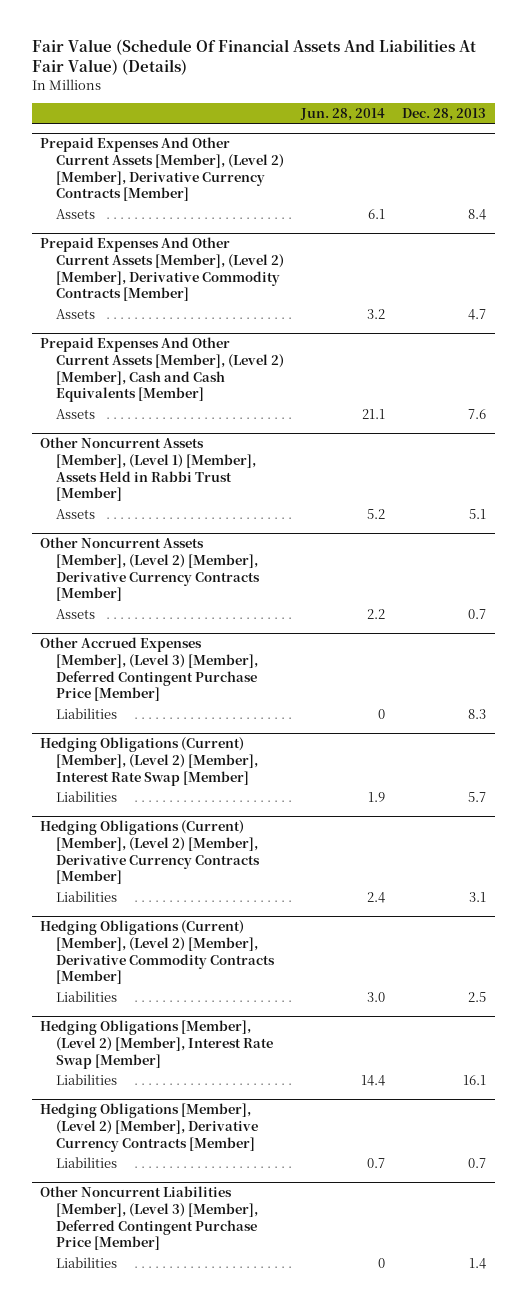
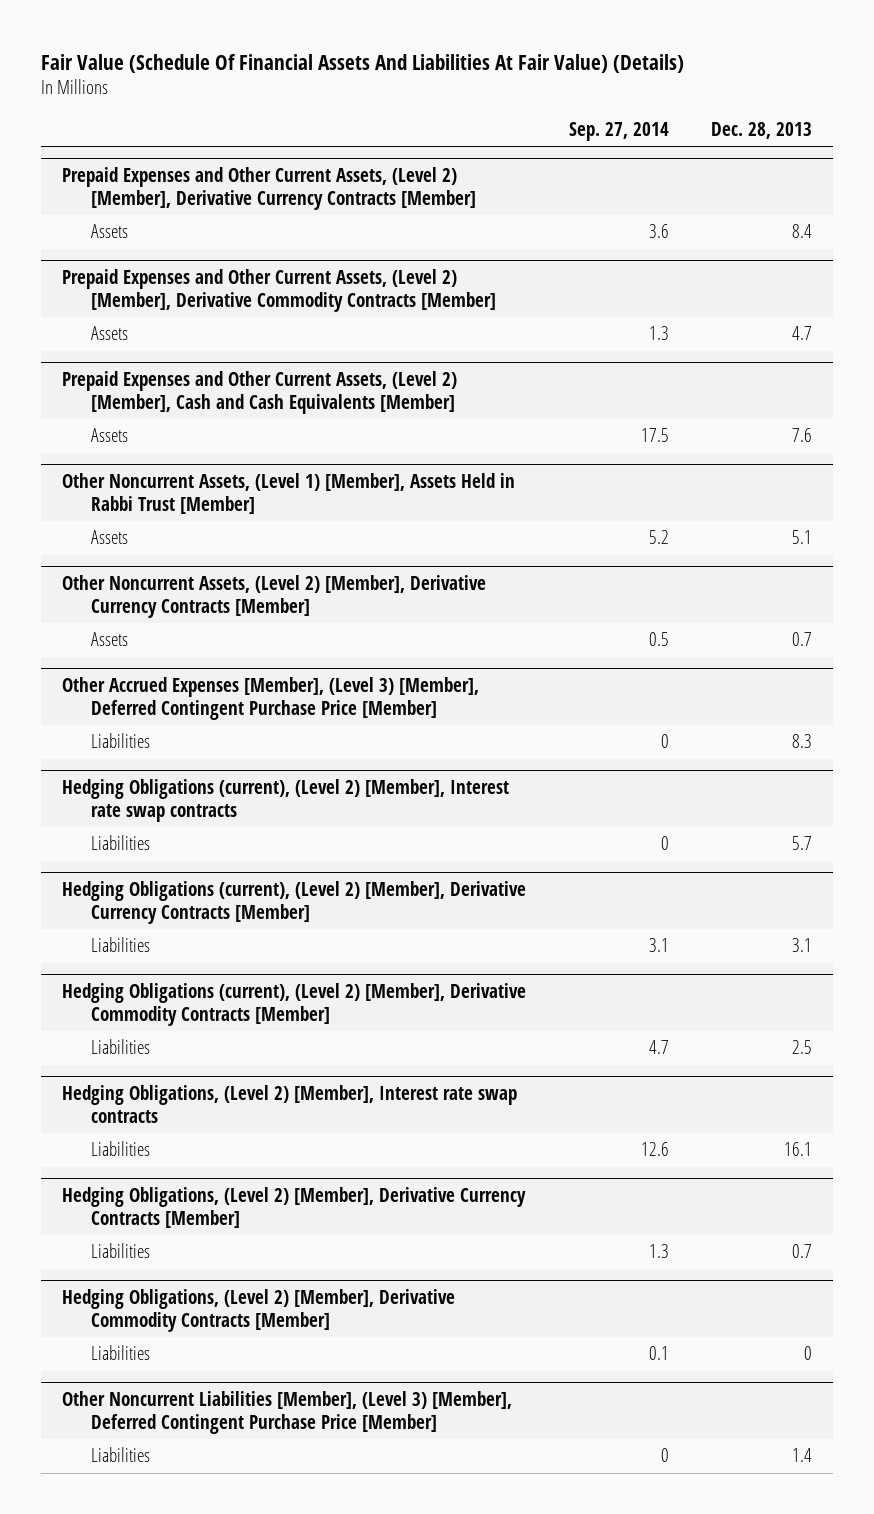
[299,108,385,122] Jun. 28, 2014 -> none
none -> [568,122,669,142] Sep. 27, 2014
[40,137,284,202] Prepaid Expenses And Other Current Assets [Member], (Level 2) [Member], Derivative Currency Contracts [Member] -> [62,166,476,210] Prepaid Expenses and Other Current Assets, (Level 2) [Member], Derivative Currency Contracts [Member]
[40,237,284,302] Prepaid Expenses And Other Current Assets [Member], (Level 2) [Member], Derivative Commodity Contracts [Member] -> [62,268,496,312] Prepaid Expenses and Other Current Assets, (Level 2) [Member], Derivative Commodity Contracts [Member]
[40,337,284,403] Prepaid Expenses And Other Current Assets [Member], (Level 2) [Member], Cash and Cash Equivalents [Member] -> [62,370,458,414] Prepaid Expenses and Other Current Assets, (Level 2) [Member], Cash and Cash Equivalents [Member]
[40,437,256,502] Other Noncurrent Assets [Member], (Level 1) [Member], Assets Held in Rabbi Trust [Member] -> [62,472,516,514] Other Noncurrent Assets, (Level 1) [Member], Assets Held in Rabbi Trust [Member]
[40,537,260,602] Other Noncurrent Assets [Member], (Level 2) [Member], Derivative Currency Contracts [Member] -> [62,574,487,618] Other Noncurrent Assets, (Level 2) [Member], Derivative Currency Contracts [Member]
[40,737,258,786] Hedging Obligations (Current) [Member], (Level 2) [Member], Interest Rate Swap [Member] -> [62,778,510,822] Hedging Obligations (current), (Level 2) [Member], Interest rate swap contracts
[40,820,260,885] Hedging Obligations (Current) [Member], (Level 2) [Member], Derivative Currency Contracts [Member] -> [62,880,527,924] Hedging Obligations (current), (Level 2) [Member], Derivative Currency Contracts [Member]
[40,920,275,985] Hedging Obligations (Current) [Member], (Level 2) [Member], Derivative Commodity Contracts [Member] -> [62,982,527,1026] Hedging Obligations (current), (Level 2) [Member], Derivative Commodity Contracts [Member]
[40,1020,273,1069] Hedging Obligations [Member], (Level 2) [Member], Interest Rate Swap [Member] -> [62,1084,518,1123] Hedging Obligations, (Level 2) [Member], Interest rate swap contracts
[40,1103,258,1152] Hedging Obligations [Member], (Level 2) [Member], Derivative Currency Contracts [Member] -> [62,1186,527,1228] Hedging Obligations, (Level 2) [Member], Derivative Currency Contracts [Member]
none -> [62,1288,456,1332] Hedging Obligations, (Level 2) [Member], Derivative Commodity Contracts [Member]
none -> [90,1345,150,1361] Liabilities

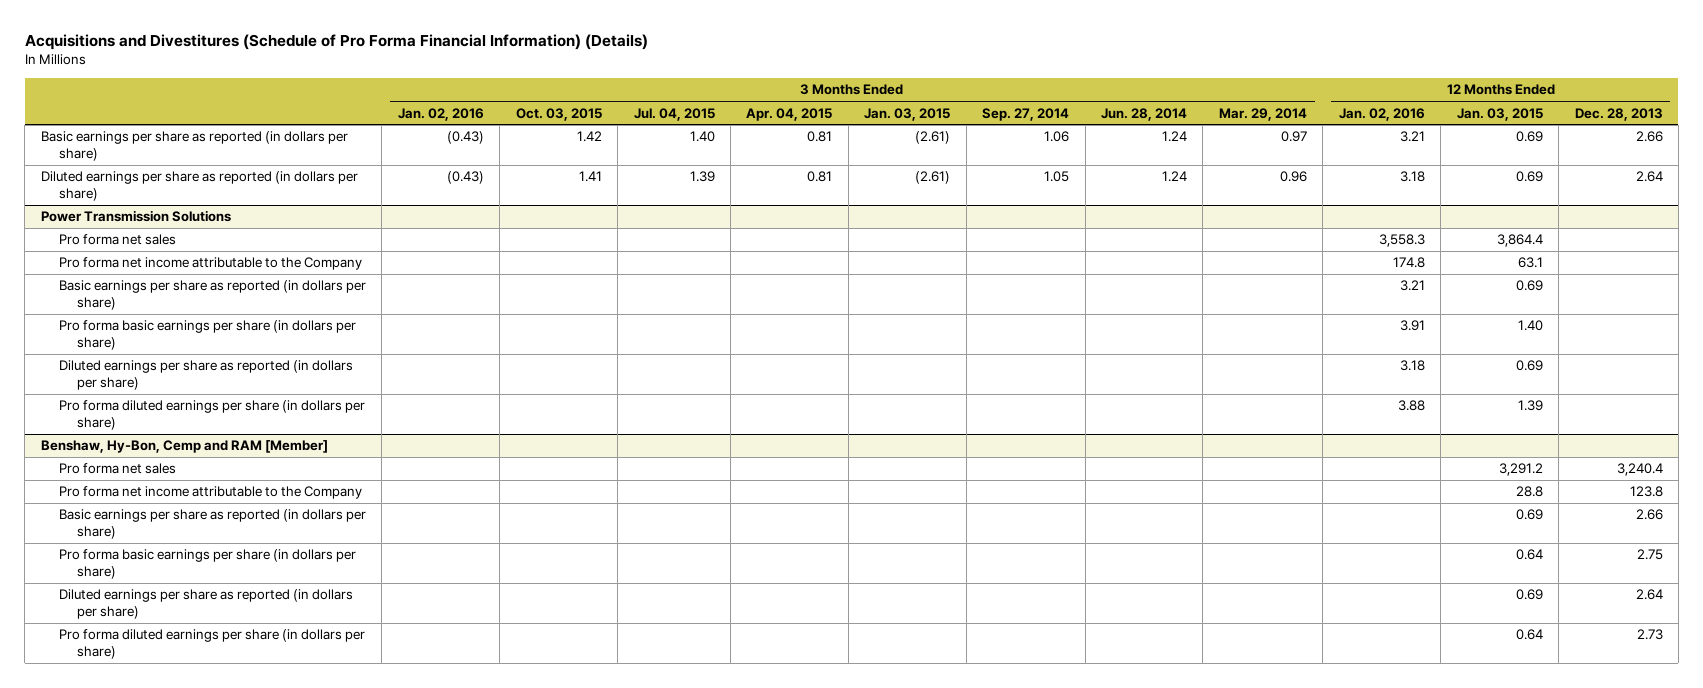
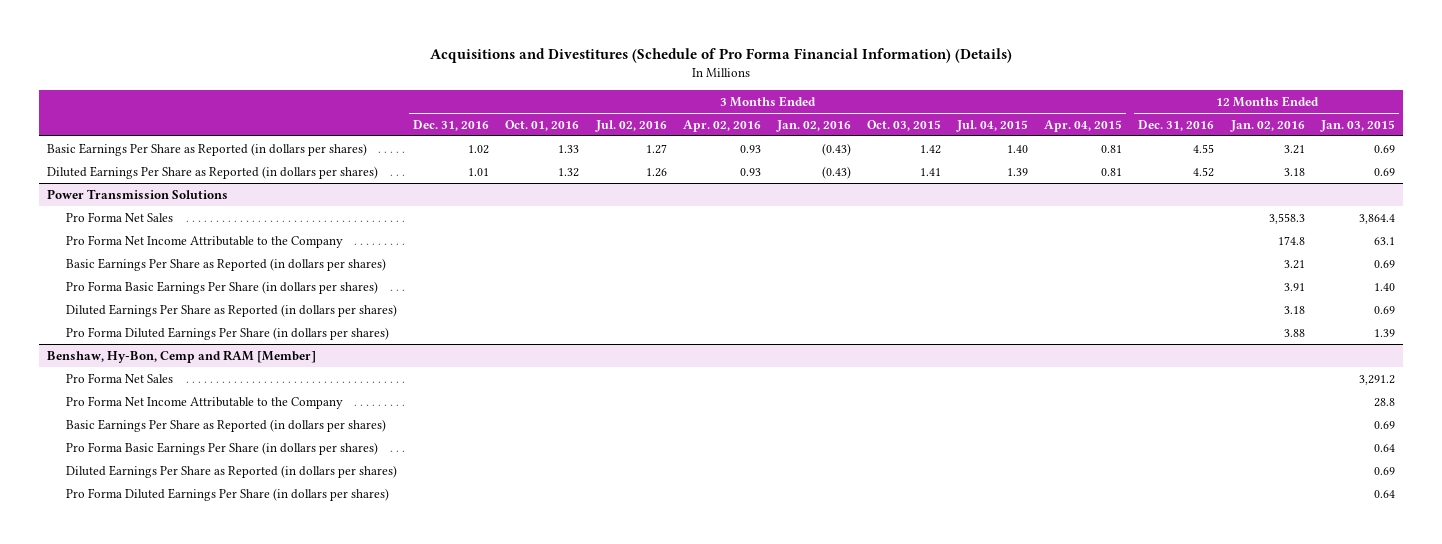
[864,107,951,121] Jan. 03, 2015 -> none
[982,107,1070,121] Sep. 27, 2014 -> none
[1101,107,1188,121] Jun. 28, 2014 -> none
[1218,107,1307,121] Mar. 29, 2014 -> none
[1574,107,1663,121] Dec. 28, 2013 -> none
none -> [413,119,490,131] Dec. 31, 2016
none -> [505,119,580,131] Oct. 01, 2016
none -> [594,119,667,132] Jul. 02, 2016
none -> [682,119,761,132] Apr. 02, 2016
none -> [1138,119,1215,131] Dec. 31, 2016
[40,131,348,162] Basic earnings per share as reported (in dollars per share) -> [46,142,367,156] Basic Earnings Per Share as Reported (in dollars per shares)
[40,171,358,202] Diluted earnings per share as reported (in dollars per share) -> [46,165,378,179] Diluted Earnings Per Share as Reported (in dollars per shares)
[59,234,177,246] Pro forma net sales -> [66,211,174,222] Pro Forma Net Sales
[59,257,363,271] Pro forma net income attributable to the Company -> [66,234,344,248] Pro Forma Net Income Attributable to the Company
[59,280,367,311] Basic earnings per share as reported (in dollars per share) -> [66,257,387,271] Basic Earnings Per Share as Reported (in dollars per shares)
[59,320,357,351] Pro forma basic earnings per share (in dollars per share) -> [66,280,379,294] Pro Forma Basic Earnings Per Share (in dollars per shares)
[59,360,354,391] Diluted earnings per share as reported (in dollars per share) -> [66,303,398,317] Diluted Earnings Per Share as Reported (in dollars per shares)
[59,400,366,431] Pro forma diluted earnings per share (in dollars per share) -> [66,326,390,340] Pro Forma Diluted Earnings Per Share (in dollars per shares)
[59,463,177,475] Pro forma net sales -> [66,372,174,383] Pro Forma Net Sales
[59,486,363,500] Pro forma net income attributable to the Company -> [66,395,344,409] Pro Forma Net Income Attributable to the Company
[59,509,367,540] Basic earnings per share as reported (in dollars per share) -> [66,418,387,432] Basic Earnings Per Share as Reported (in dollars per shares)
[59,549,357,580] Pro forma basic earnings per share (in dollars per share) -> [66,441,379,455] Pro Forma Basic Earnings Per Share (in dollars per shares)
[59,589,354,620] Diluted earnings per share as reported (in dollars per share) -> [66,464,398,478] Diluted Earnings Per Share as Reported (in dollars per shares)
[59,629,366,660] Pro forma diluted earnings per share (in dollars per share) -> [66,487,390,501] Pro Forma Diluted Earnings Per Share (in dollars per shares)

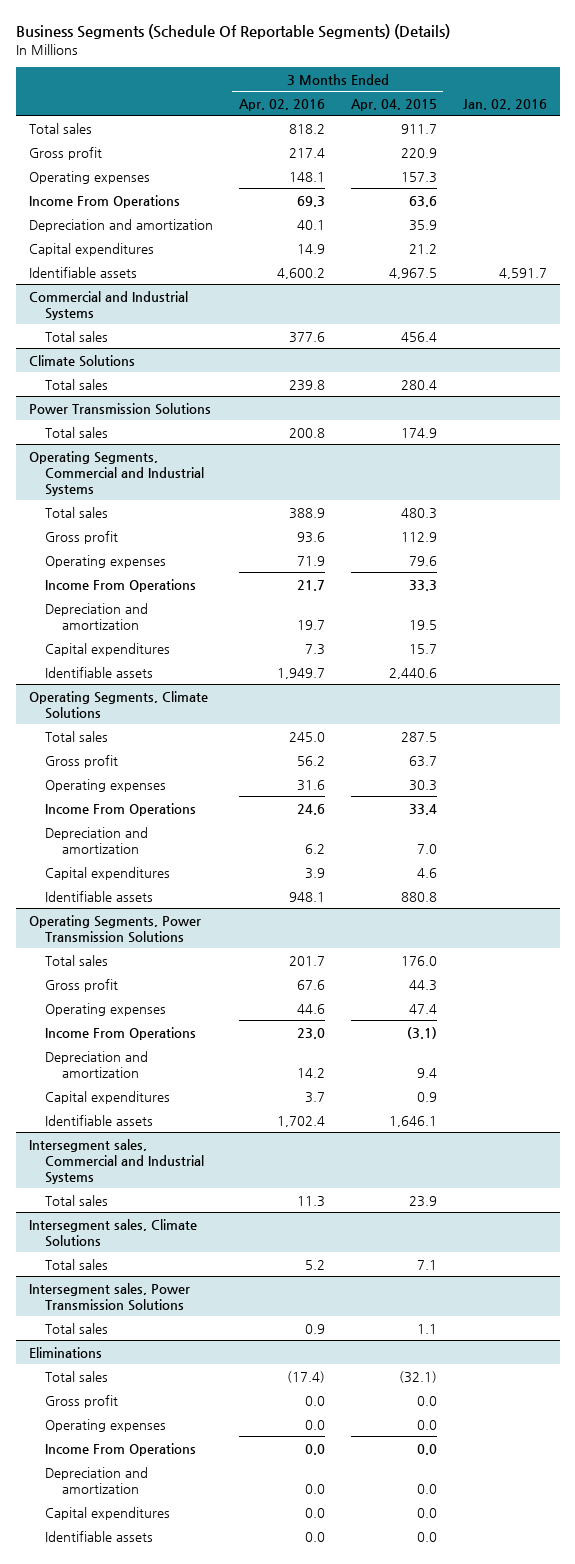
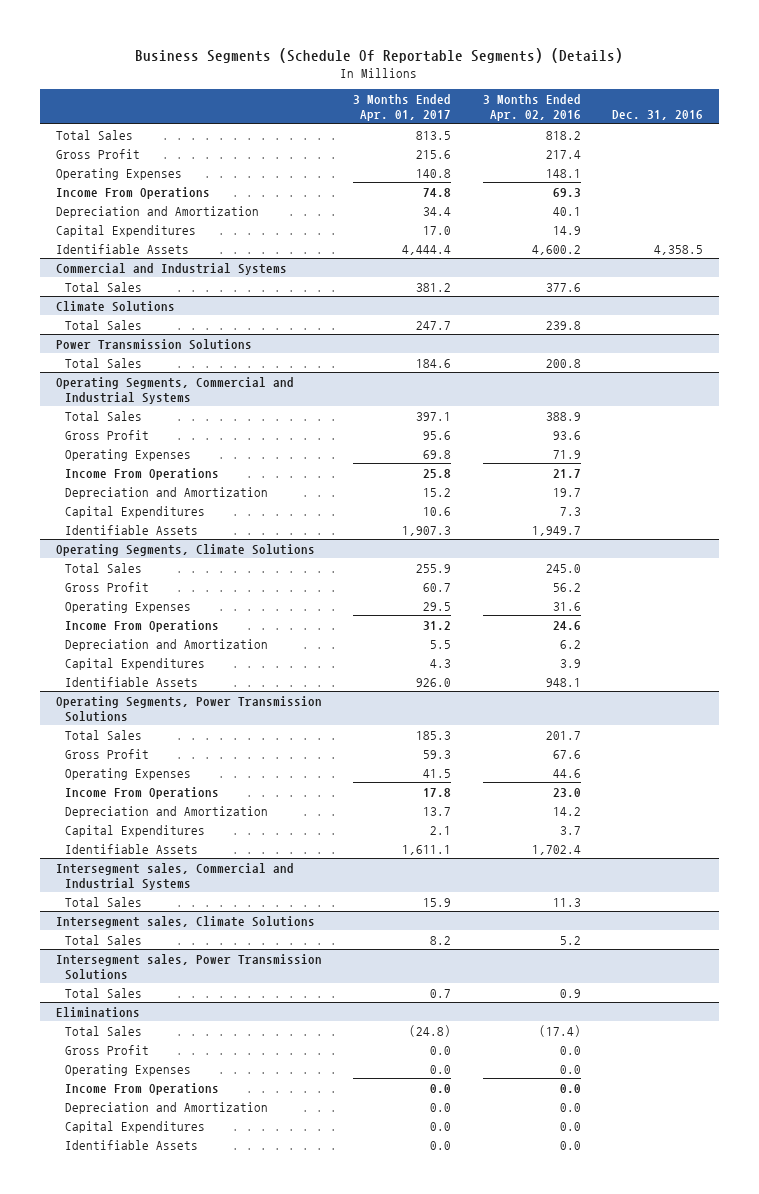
[350,98,437,111] Apr. 04, 2015 -> none
[462,98,547,110] Jan. 02, 2016 -> none
none -> [353,94,452,122] 3 Months Ended Apr. 01, 2017
none -> [611,110,703,121] Dec. 31, 2016
[28,122,92,134] Total sales -> [55,129,133,140] Total Sales
[28,146,102,160] Gross profit -> [55,148,140,159] Gross Profit
[28,170,150,184] Operating expenses -> [55,167,182,180] Operating Expenses
[28,218,213,232] Depreciation and amortization -> [55,205,259,218] Depreciation and Amortization
[28,242,154,256] Capital expenditures -> [55,224,196,237] Capital Expenditures
[28,266,137,278] Identifiable assets -> [55,243,189,254] Identifiable Assets
[45,330,109,342] Total sales -> [64,281,142,292] Total Sales
[45,378,109,390] Total sales -> [64,319,142,330] Total Sales
[45,426,109,438] Total sales -> [64,357,142,368] Total Sales
[45,506,109,518] Total sales -> [64,410,142,421] Total Sales
[45,530,119,544] Gross profit -> [64,429,149,440] Gross Profit
[45,554,167,568] Operating expenses -> [64,448,191,461] Operating Expenses
[45,602,149,630] Depreciation and amortization -> [64,486,268,499] Depreciation and Amortization
[45,642,171,656] Capital expenditures -> [64,505,205,518] Capital Expenditures
[45,666,154,678] Identifiable assets -> [64,524,198,535] Identifiable Assets
[45,730,109,742] Total sales -> [64,562,142,573] Total Sales
[45,754,119,768] Gross profit -> [64,581,149,592] Gross Profit
[45,778,167,792] Operating expenses -> [64,600,191,613] Operating Expenses
[45,826,149,854] Depreciation and amortization -> [64,638,268,651] Depreciation and Amortization
[45,866,171,880] Capital expenditures -> [64,657,205,670] Capital Expenditures
[45,890,154,902] Identifiable assets -> [64,676,198,687] Identifiable Assets
[45,954,109,966] Total sales -> [64,729,142,740] Total Sales
[45,978,119,992] Gross profit -> [64,748,149,759] Gross Profit
[45,1002,167,1016] Operating expenses -> [64,767,191,780] Operating Expenses
[45,1050,149,1078] Depreciation and amortization -> [64,805,268,818] Depreciation and Amortization
[45,1090,171,1104] Capital expenditures -> [64,824,205,837] Capital Expenditures
[45,1114,154,1126] Identifiable assets -> [64,843,198,854] Identifiable Assets
[45,1194,109,1206] Total sales -> [64,896,142,907] Total Sales
[45,1258,109,1270] Total sales -> [64,934,142,945] Total Sales
[45,1322,109,1334] Total sales -> [64,987,142,998] Total Sales
[45,1370,109,1382] Total sales -> [64,1025,142,1036] Total Sales
[45,1394,119,1408] Gross profit -> [64,1044,149,1055] Gross Profit
[45,1418,167,1432] Operating expenses -> [64,1063,191,1076] Operating Expenses
[45,1466,149,1494] Depreciation and amortization -> [64,1101,268,1114] Depreciation and Amortization
[45,1506,171,1520] Capital expenditures -> [64,1120,205,1133] Capital Expenditures
[45,1530,154,1542] Identifiable assets -> [64,1139,198,1150] Identifiable Assets

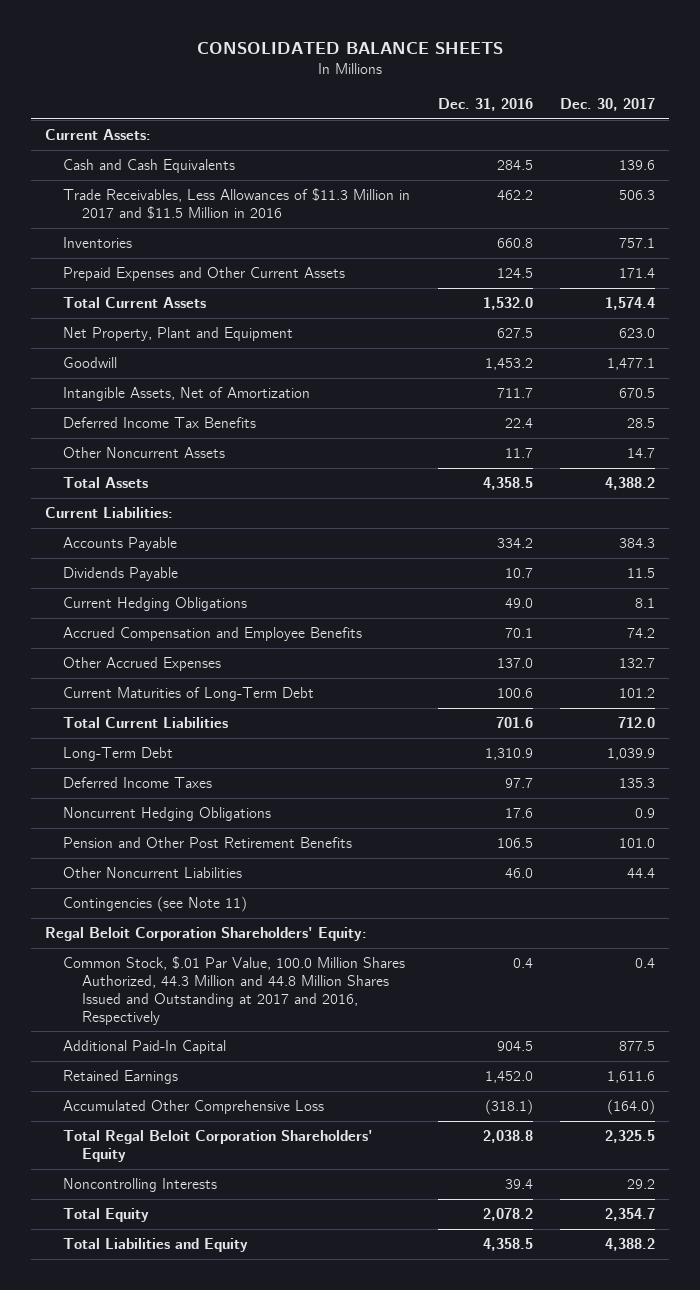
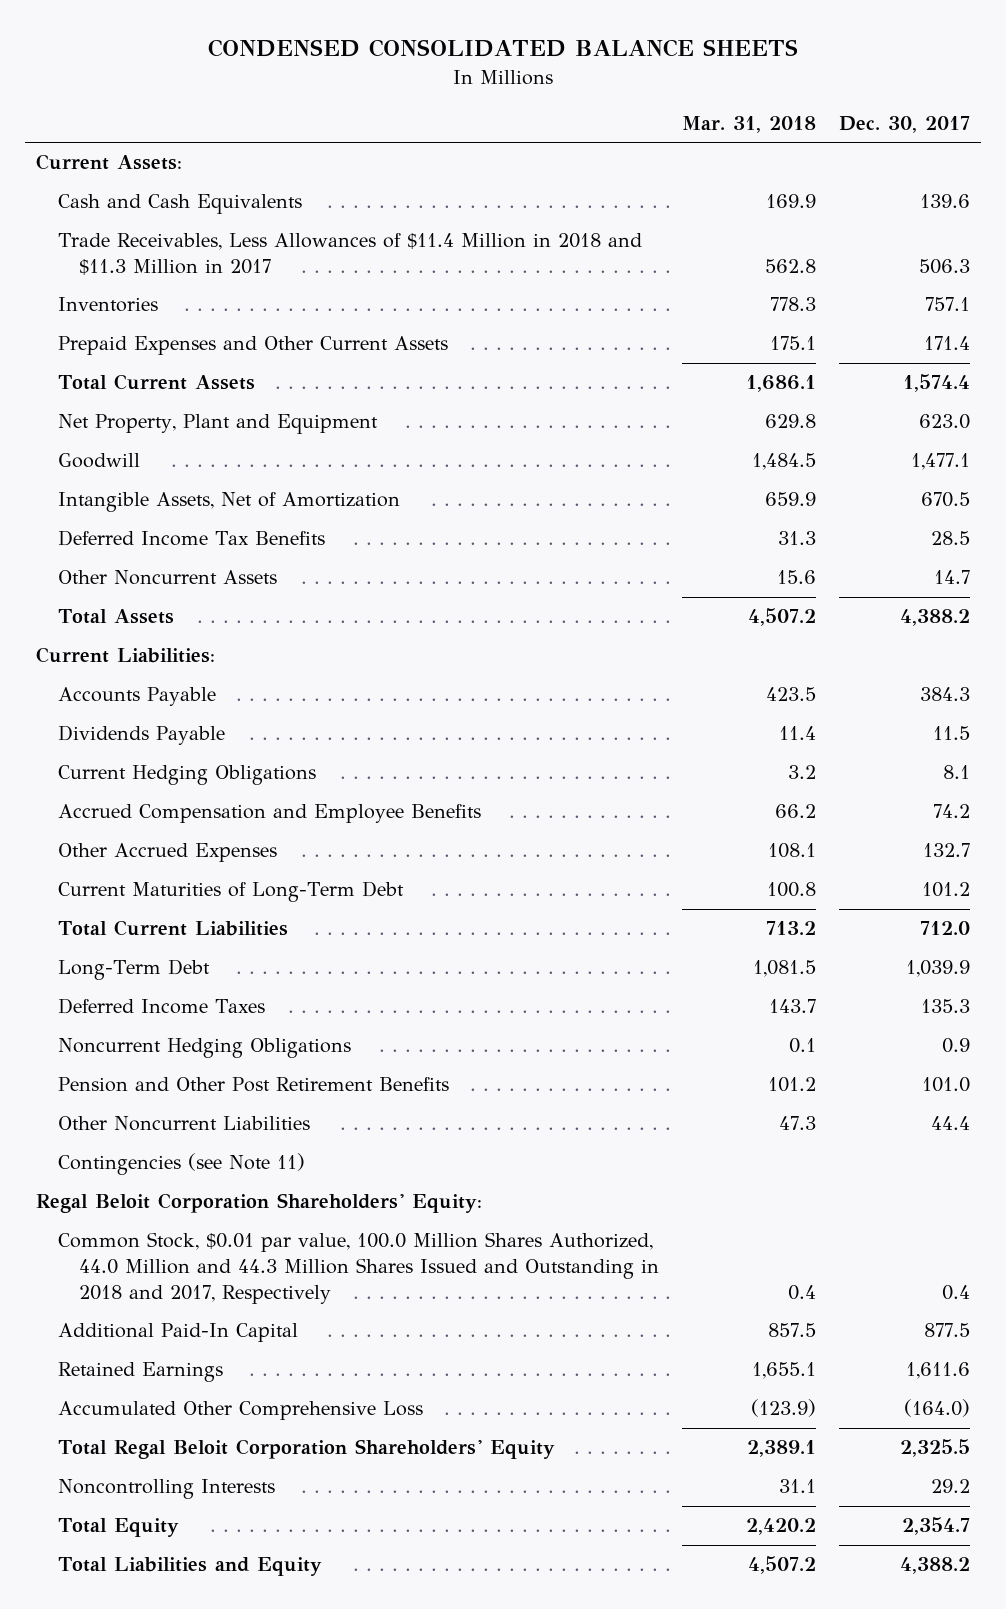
[196,42,503,55] CONSOLIDATED BALANCE SHEETS -> [208,39,799,58] CONDENSED CONSOLIDATED BALANCE SHEETS
[437,98,533,112] Dec. 31, 2016 -> none
none -> [682,116,817,134] Mar. 31, 2018
[63,188,411,219] Trade Receivables, Less Allowances of $11.3 Million in 2017 and $11.5 Million in 2016 -> [57,233,642,276] Trade Receivables, Less Allowances of $11.4 Million in 2018 and $11.3 Million in 2017
[63,956,406,1025] Common Stock, $.01 Par Value, 100.0 Million Shares Authorized, 44.3 Million and 44.8 Million Shares Issued and Outstanding at 2017 and 2016, Respectively -> [57,1232,660,1304] Common Stock, $0.01 par value, 100.0 Million Shares Authorized, 44.0 Million and 44.3 Million Shares Issued and Outstanding in 2018 and 2017, Respectively

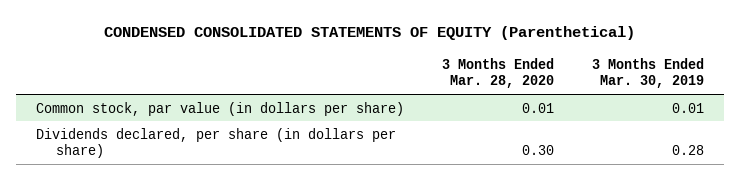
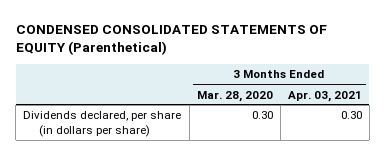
[592,57,705,89] 3 Months Ended Mar. 30, 2019 -> none
none -> [287,90,362,102] Apr. 03, 2021
[35,101,404,116] Common stock, par value (in dollars per share) -> none

